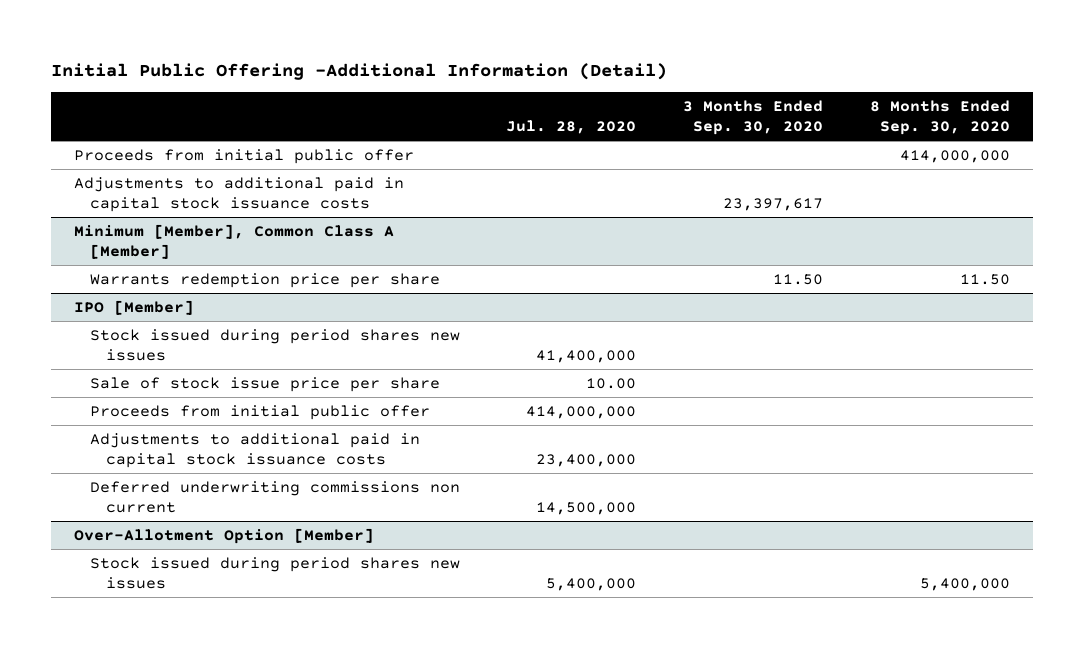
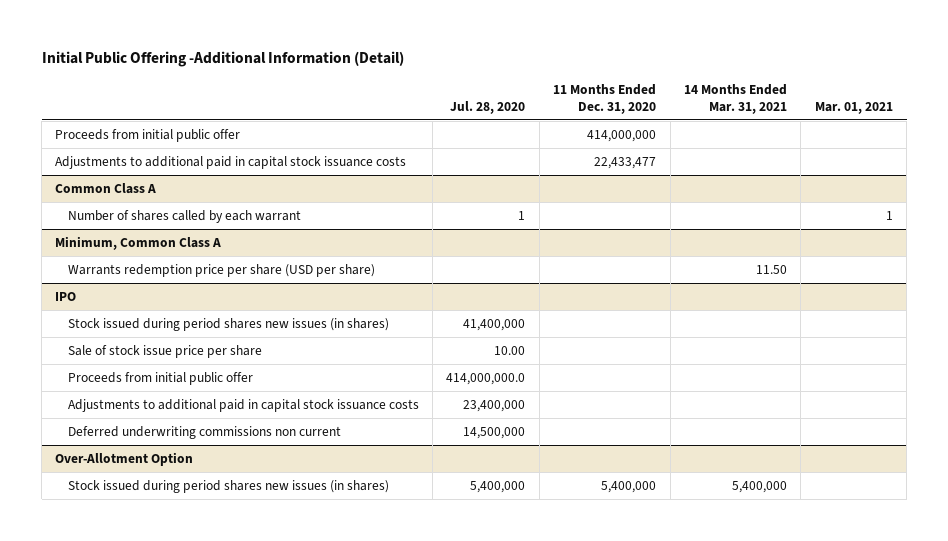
[682,100,823,136] 3 Months Ended Sep. 30, 2020 -> none
[869,100,1010,136] 8 Months Ended Sep. 30, 2020 -> none
none -> [553,84,657,114] 11 Months Ended Dec. 31, 2020
none -> [684,84,788,114] 14 Months Ended Mar. 31, 2021
none -> [814,101,893,114] Mar. 01, 2021
none -> [55,182,157,194] Common Class A
none -> [67,209,301,223] Number of shares called by each warrant
[74,223,395,259] Minimum [Member], Common Class A [Member] -> [55,235,222,250] Minimum, Common Class A
[89,272,440,288] Warrants redemption price per share -> [67,263,375,277] Warrants redemption price per share (USD per share)
[74,299,195,315] IPO [Member] -> [55,291,77,301] IPO
[89,328,460,361] Stock issued during period shares new issues -> [67,317,389,331] Stock issued during period shares new issues (in shares)
[526,405,637,419] 414,000,000 -> [446,372,526,385] 414,000,000.0
[74,527,375,544] Over-Allotment Option [Member] -> [55,451,194,466] Over-Allotment Option
[89,556,460,589] Stock issued during period shares new issues -> [67,479,389,493] Stock issued during period shares new issues (in shares)

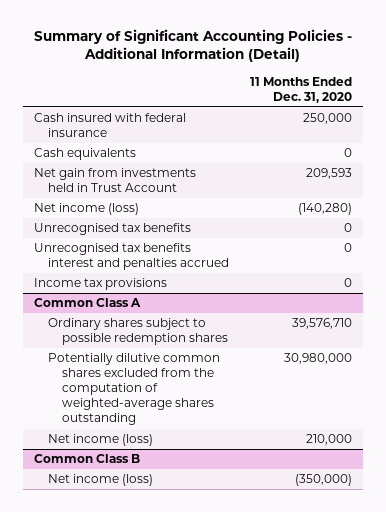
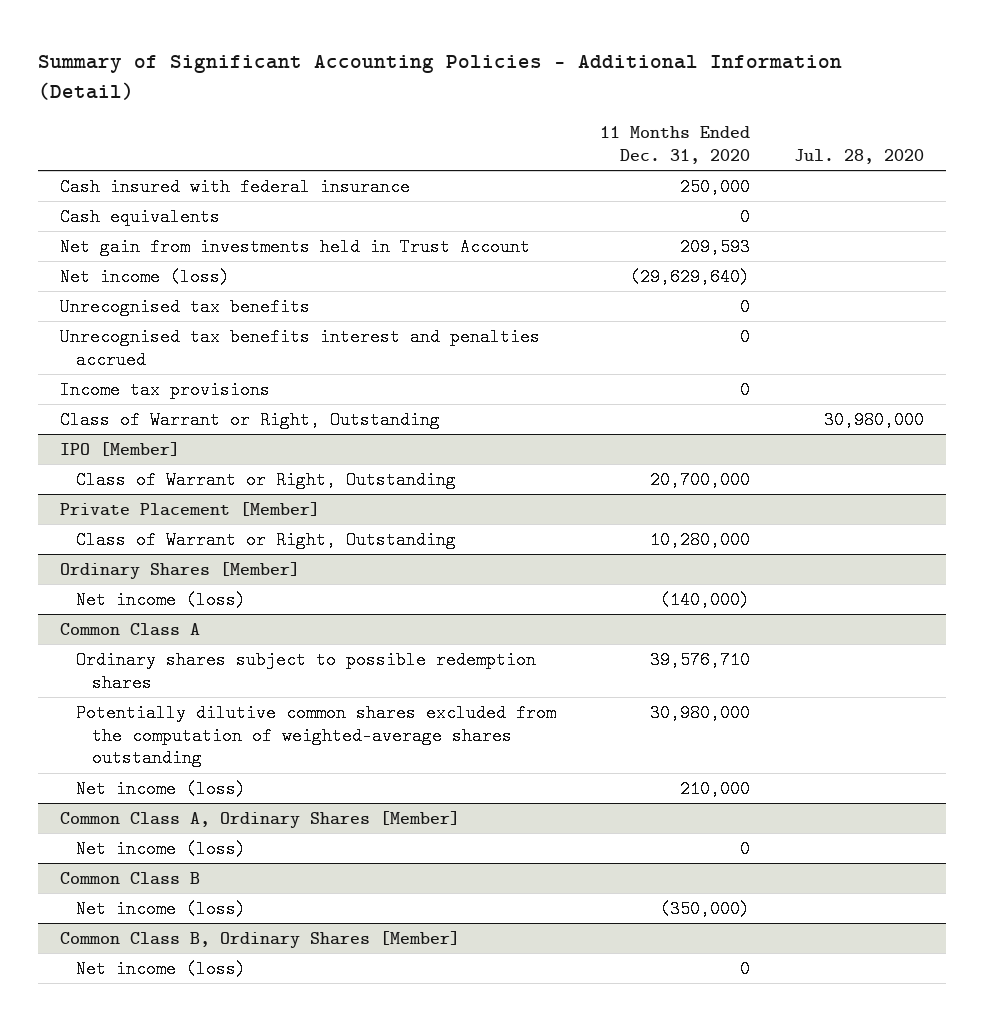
none -> [794,149,925,165] Jul. 28, 2020
[298,203,353,216] (140,280) -> [630,268,751,287] (29,629,640)
none -> [60,411,441,430] Class of Warrant or Right, Outstanding
none -> [60,442,181,457] IPO [Member]
none -> [76,471,457,490] Class of Warrant or Right, Outstanding
none -> [60,502,321,517] Private Placement [Member]
none -> [76,531,457,550] Class of Warrant or Right, Outstanding
none -> [60,562,301,580] Ordinary Shares [Member]
none -> [76,591,247,610] Net income (loss)
none -> [60,811,461,829] Common Class A, Ordinary Shares [Member]
none -> [76,840,247,859] Net income (loss)
none -> [60,931,461,949] Common Class B, Ordinary Shares [Member]
none -> [76,960,247,979] Net income (loss)

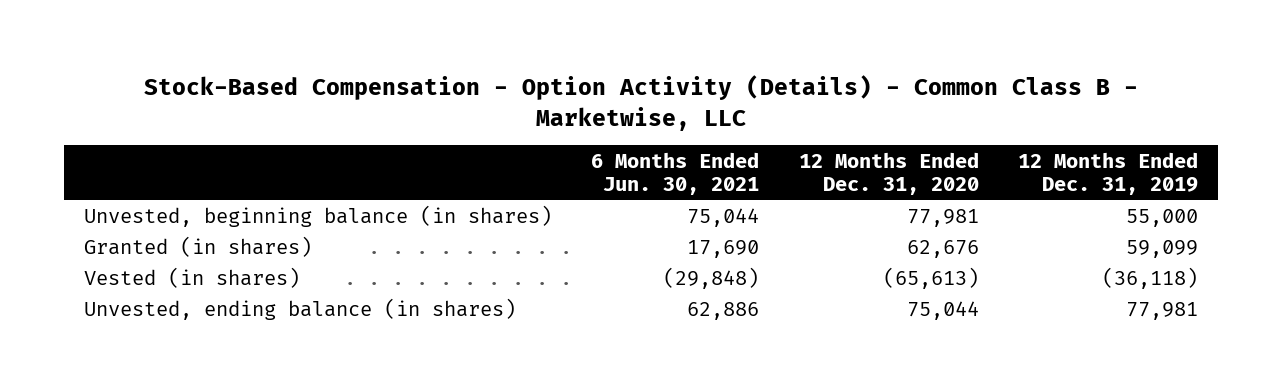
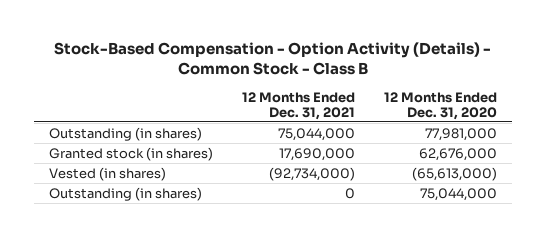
[144,74,1139,131] Stock-Based Compensation - Option Activity (Details) - Common Class B - Marketwise, LLC -> [53,42,491,76] Stock-Based Compensation - Option Activity (Details) - Common Stock - Class B
[591,151,760,196] 6 Months Ended Jun. 30, 2021 -> none
[1018,151,1199,196] 12 Months Ended Dec. 31, 2019 -> none
none -> [241,91,355,120] 12 Months Ended Dec. 31, 2021
[84,205,553,228] Unvested, beginning balance (in shares) -> [48,126,202,141] Outstanding (in shares)
[906,209,979,228] 77,981 -> [425,127,498,141] 77,981,000
[84,236,313,258] Granted (in shares) -> [48,146,213,161] Granted stock (in shares)
[906,240,979,259] 62,676 -> [419,147,498,161] 62,676,000
[882,267,979,290] (65,613) -> [412,166,498,181] (65,613,000)
[84,298,517,321] Unvested, ending balance (in shares) -> [48,186,202,201] Outstanding (in shares)
[906,301,979,321] 75,044 -> [420,187,498,201] 75,044,000

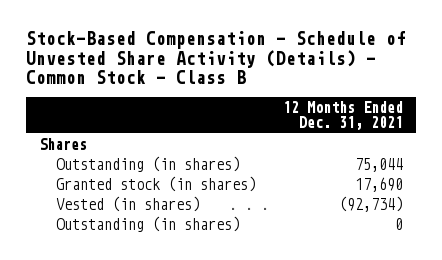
[53,42,491,76] Stock-Based Compensation - Option Activity (Details) - Common Stock - Class B -> [25,31,406,85] Stock-Based Compensation - Schedule of Unvested Share Activity (Details) - Common Stock - Class B
[384,91,498,120] 12 Months Ended Dec. 31, 2020 -> none
none -> [39,137,88,150] Shares
[277,127,355,141] 75,044,000 -> [354,157,403,172] 75,044
[278,147,355,161] 17,690,000 -> [354,176,403,192] 17,690
[268,166,355,181] (92,734,000) -> [338,195,403,212] (92,734)

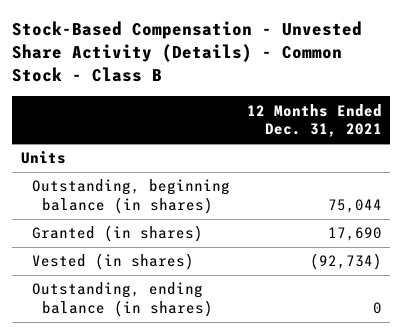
[25,31,406,85] Stock-Based Compensation - Schedule of Unvested Share Activity (Details) - Common Stock - Class B -> [12,21,363,83] Stock-Based Compensation - Unvested Share Activity (Details) - Common Stock - Class B
[39,137,88,150] Shares -> [20,151,66,165] Units
[55,155,240,172] Outstanding (in shares) -> [31,179,230,214] Outstanding, beginning balance (in shares)
[55,175,256,192] Granted stock (in shares) -> [31,225,203,243] Granted (in shares)
[55,215,240,232] Outstanding (in shares) -> [31,282,214,317] Outstanding, ending balance (in shares)

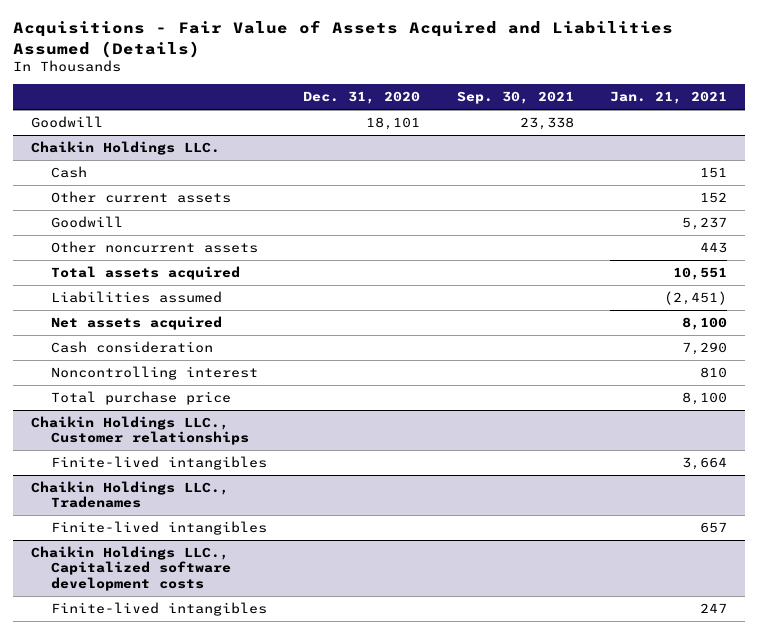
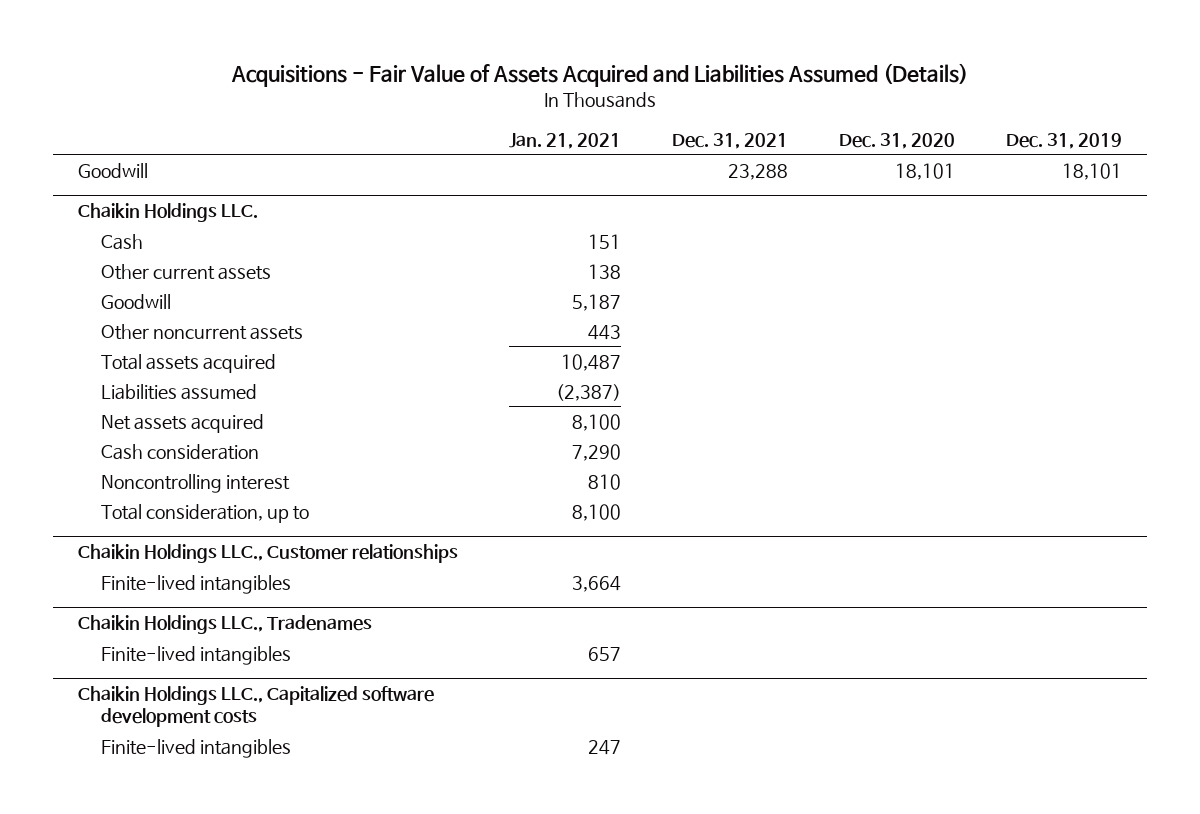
[456,91,574,105] Sep. 30, 2021 -> none
none -> [671,132,788,149] Dec. 31, 2021
none -> [1005,132,1122,149] Dec. 31, 2019
[699,192,727,204] 152 -> [588,263,622,279] 138
[681,217,727,231] 5,237 -> [572,293,622,311] 5,187
[672,267,727,281] 10,551 -> [561,353,622,371] 10,487
[663,291,727,306] (2,451) -> [556,383,622,401] (2,387)
[51,391,232,406] Total purchase price -> [101,503,310,523] Total consideration, up to

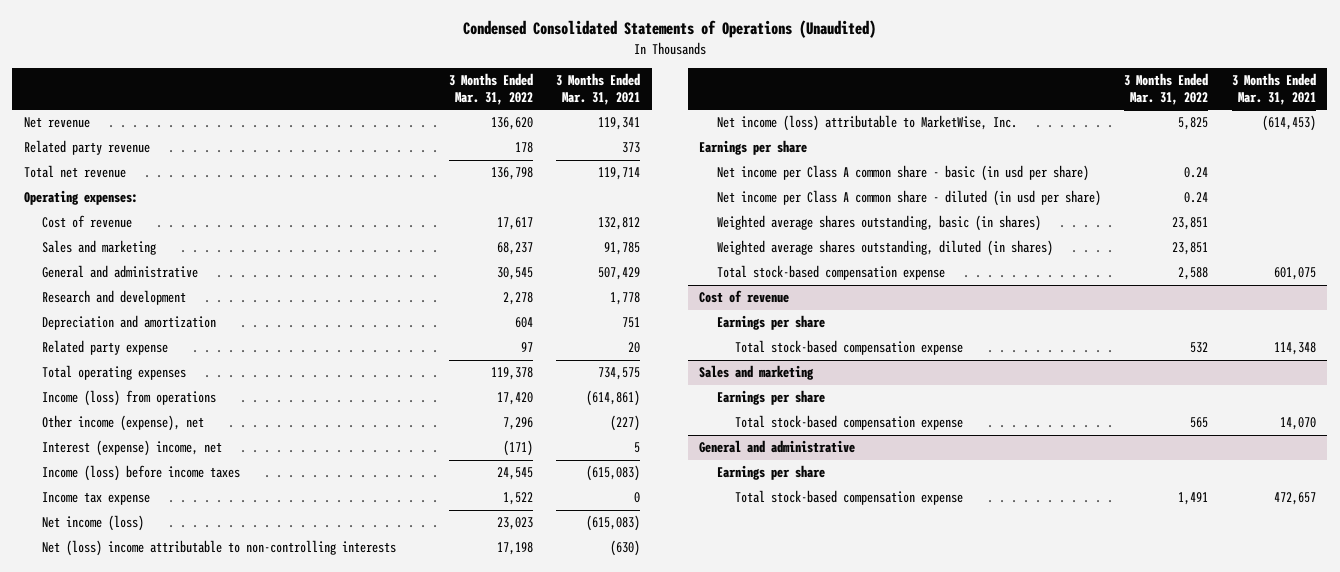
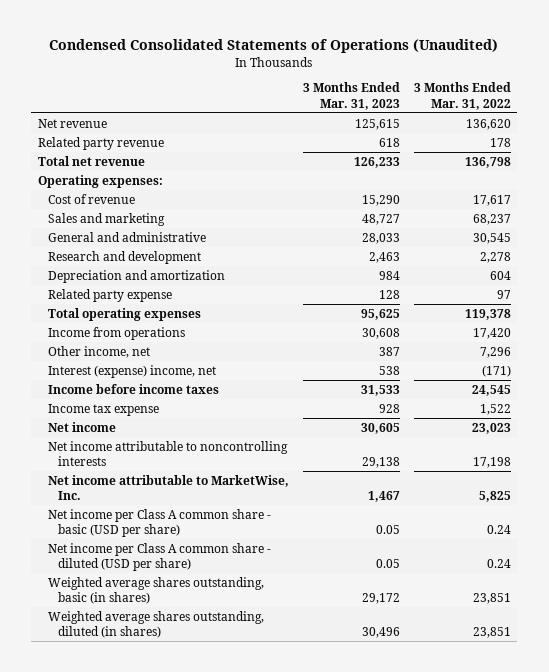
[556,73,641,105] 3 Months Ended Mar. 31, 2021 -> none
none -> [302,82,400,110] 3 Months Ended Mar. 31, 2023
[42,390,217,407] Income (loss) from operations -> [48,326,186,340] Income from operations
[42,415,205,432] Other income (expense), net -> [48,345,151,358] Other income, net
[42,465,241,482] Income (loss) before income taxes -> [48,383,220,394] Income before income taxes
[699,140,808,156] Earnings per share -> none
[42,515,145,532] Net income (loss) -> [48,421,117,432] Net income
[42,540,397,557] Net (loss) income attributable to non-controlling interests -> [48,440,289,467] Net income attributable to noncontrolling interests
[717,115,1018,132] Net income (loss) attributable to MarketWise, Inc. -> [48,474,290,501] Net income attributable to MarketWise, Inc.
[717,165,1090,182] Net income per Class A common share - basic (in usd per share) -> [48,508,272,538] Net income per Class A common share - basic (USD per share)
[717,190,1102,207] Net income per Class A common share - diluted (in usd per share) -> [48,542,272,572] Net income per Class A common share - diluted (USD per share)
[717,265,946,281] Total stock-based compensation expense -> none
[699,290,790,304] Cost of revenue -> none
[717,315,826,331] Earnings per share -> none
[735,340,964,356] Total stock-based compensation expense -> none
[699,365,815,381] Sales and marketing -> none
[717,390,826,406] Earnings per share -> none
[735,415,964,431] Total stock-based compensation expense -> none
[699,440,856,454] General and administrative -> none
[717,465,826,481] Earnings per share -> none
[735,490,964,506] Total stock-based compensation expense -> none

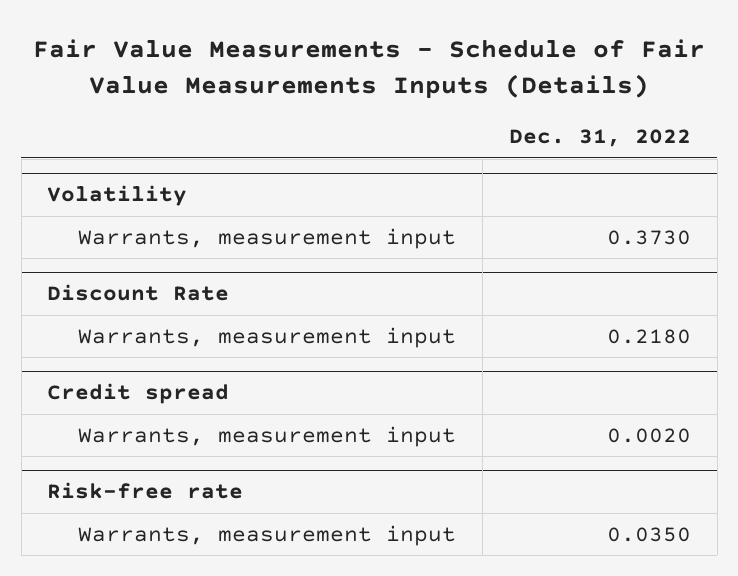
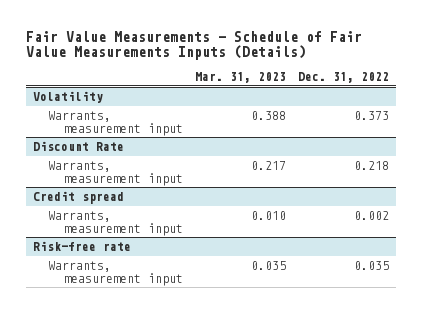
none -> [195,72,287,84] Mar. 31, 2023
[606,229,691,245] 0.3730 -> [354,110,390,120] 0.373
[606,328,691,344] 0.2180 -> [354,160,390,170] 0.218
[606,427,691,443] 0.0020 -> [354,210,390,220] 0.002
[606,526,691,542] 0.0350 -> [354,260,390,270] 0.035

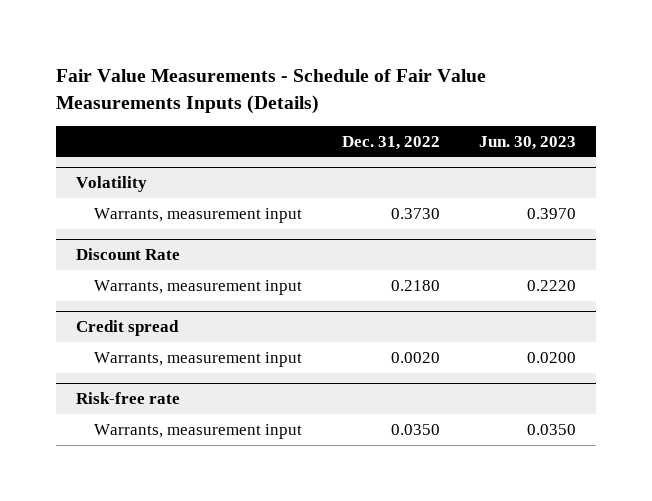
[195,72,287,84] Mar. 31, 2023 -> none
none -> [479,135,577,150] Jun. 30, 2023
[354,110,390,120] 0.373 -> [390,207,440,219] 0.3730
[354,160,390,170] 0.218 -> [390,279,440,291] 0.2180
[354,210,390,220] 0.002 -> [390,351,440,363] 0.0020
[354,260,390,270] 0.035 -> [390,423,440,435] 0.0350

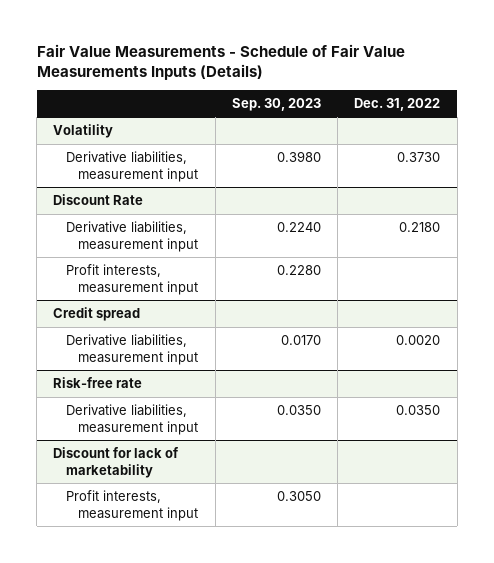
[479,135,577,150] Jun. 30, 2023 -> none
none -> [231,97,321,111] Sep. 30, 2023
[93,207,302,223] Warrants, measurement input -> [65,151,199,182] Derivative liabilities, measurement input
[93,279,302,295] Warrants, measurement input -> [65,221,199,252] Derivative liabilities, measurement input
none -> [65,264,199,295] Profit interests, measurement input
[93,351,302,367] Warrants, measurement input -> none
none -> [65,334,199,365] Derivative liabilities, measurement input
[93,423,302,439] Warrants, measurement input -> none
none -> [65,404,199,435] Derivative liabilities, measurement input
none -> [53,447,180,478] Discount for lack of marketability
none -> [65,490,199,521] Profit interests, measurement input

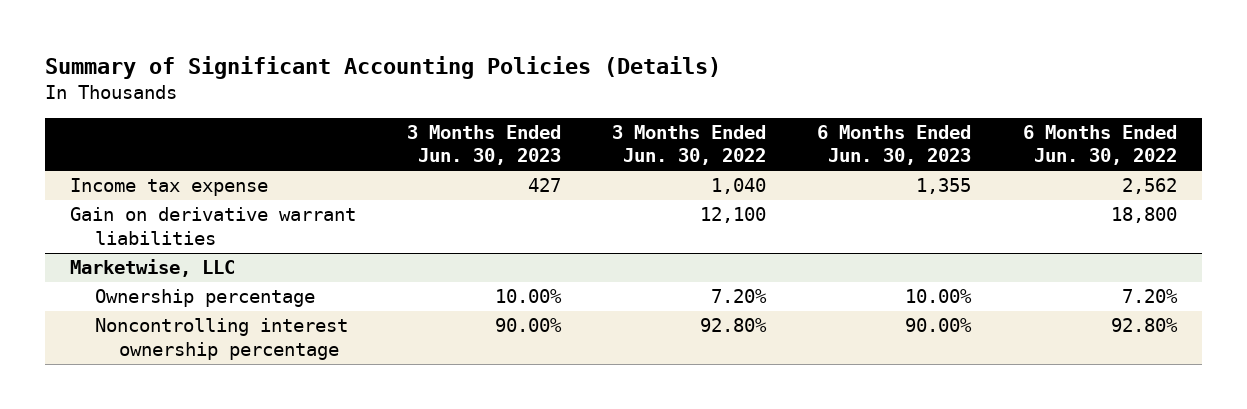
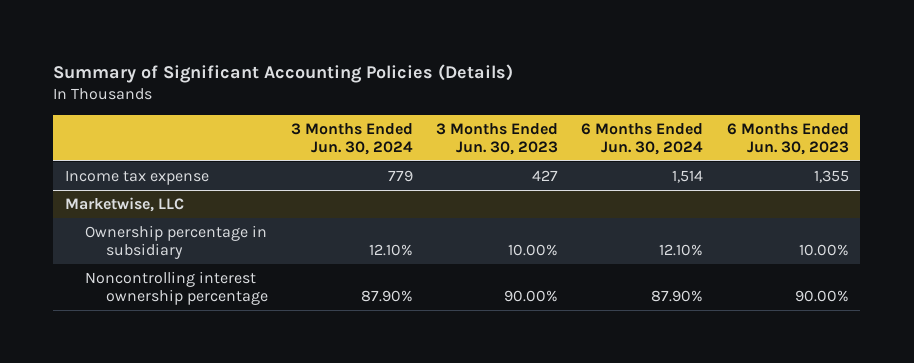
[612,124,767,166] 3 Months Ended Jun. 30, 2022 -> none
[1022,124,1177,166] 6 Months Ended Jun. 30, 2022 -> none
none -> [291,122,414,155] 3 Months Ended Jun. 30, 2024
none -> [581,122,704,155] 6 Months Ended Jun. 30, 2024
[70,207,357,245] Gain on derivative warrant liabilities -> none
[94,289,315,308] Ownership percentage -> [85,224,268,260] Ownership percentage in subsidiary

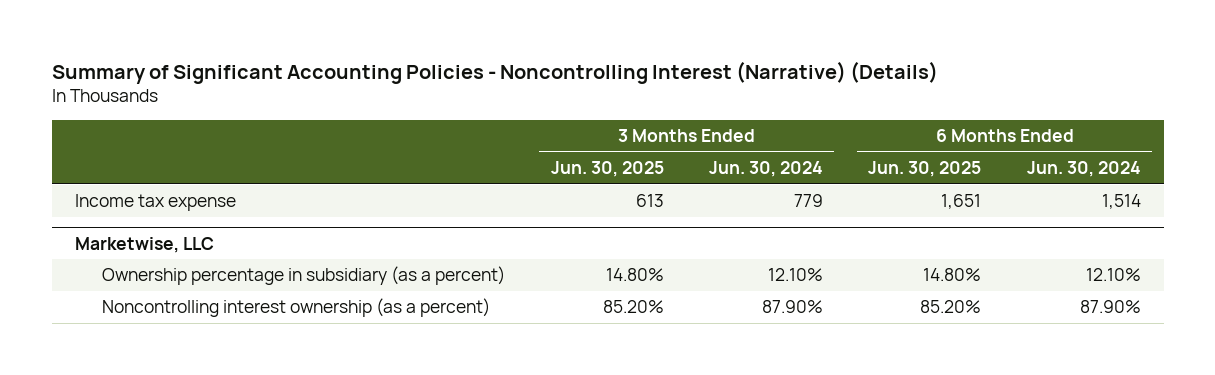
[53,63,514,83] Summary of Significant Accounting Policies (Details) -> [51,60,938,84] Summary of Significant Accounting Policies - Noncontrolling Interest (Narrative) (Details)
[436,122,559,155] 3 Months Ended Jun. 30, 2023 -> none
[726,122,849,155] 6 Months Ended Jun. 30, 2023 -> none
none -> [550,161,664,178] Jun. 30, 2025
none -> [868,161,982,178] Jun. 30, 2025
[85,224,268,260] Ownership percentage in subsidiary -> [102,266,506,286] Ownership percentage in subsidiary (as a percent)
[85,270,268,306] Noncontrolling interest ownership percentage -> [102,298,491,318] Noncontrolling interest ownership (as a percent)

